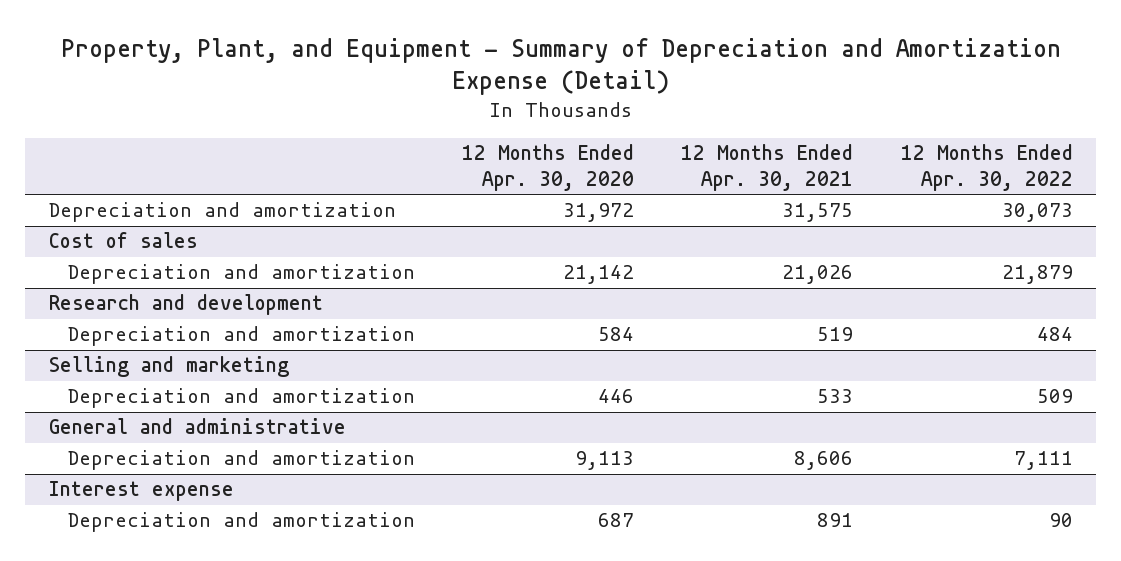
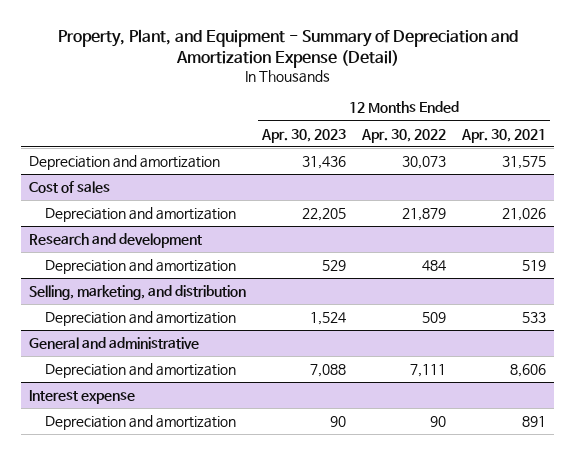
[462,144,635,192] 12 Months Ended Apr. 30, 2020 -> none
none -> [261,128,347,143] Apr. 30, 2023
[48,356,289,378] Selling and marketing -> [29,284,247,300] Selling, marketing, and distribution

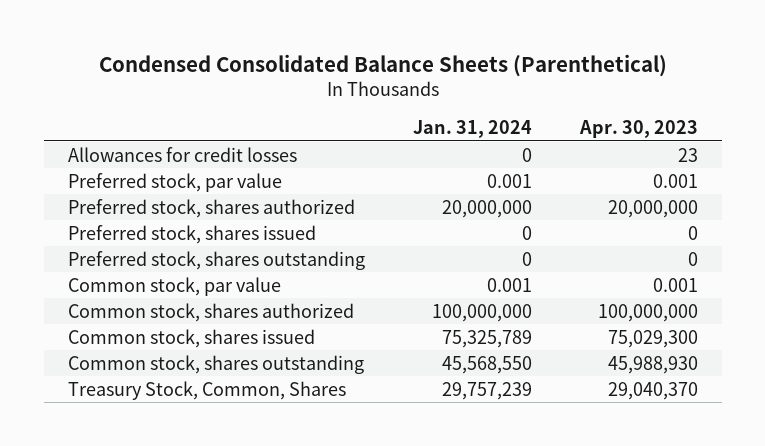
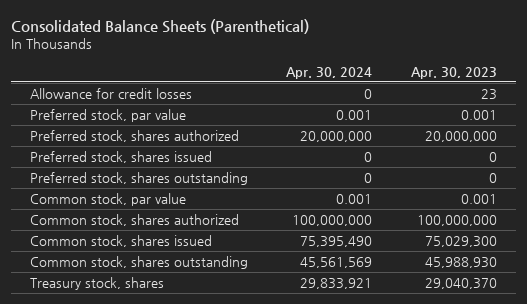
[98,53,667,77] Condensed Consolidated Balance Sheets (Parenthetical) -> [11,18,310,34] Consolidated Balance Sheets (Parenthetical)
[412,119,532,138] Jan. 31, 2024 -> none
none -> [286,66,373,79] Apr. 30, 2024
[67,146,297,162] Allowances for credit losses -> [30,87,193,99] Allowance for credit losses
[67,380,346,400] Treasury Stock, Common, Shares -> [30,276,165,290] Treasury stock, shares

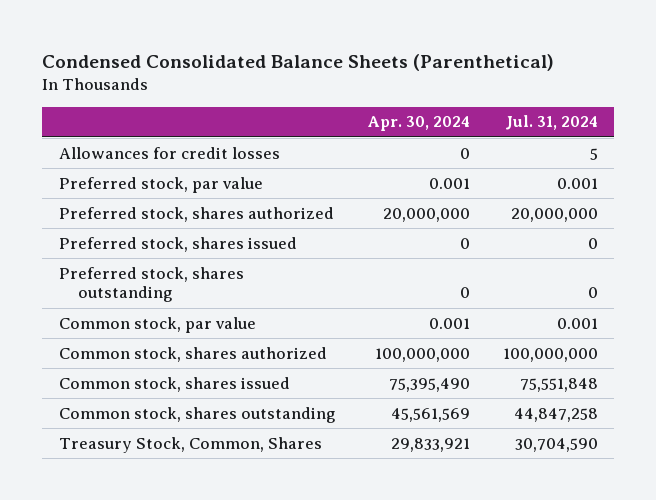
[11,18,310,34] Consolidated Balance Sheets (Parenthetical) -> [42,53,555,71] Condensed Consolidated Balance Sheets (Parenthetical)
[410,66,497,79] Apr. 30, 2023 -> none
none -> [504,115,598,131] Jul. 31, 2024
[30,87,193,99] Allowance for credit losses -> [58,146,280,159] Allowances for credit losses
[30,276,165,290] Treasury stock, shares -> [58,436,322,453] Treasury Stock, Common, Shares

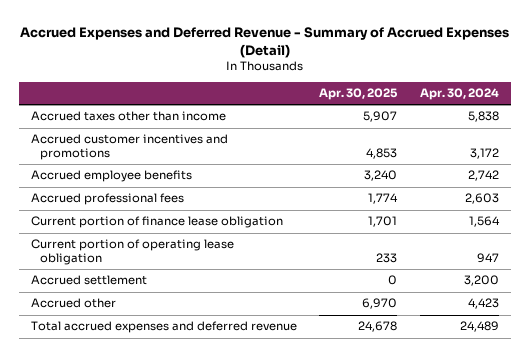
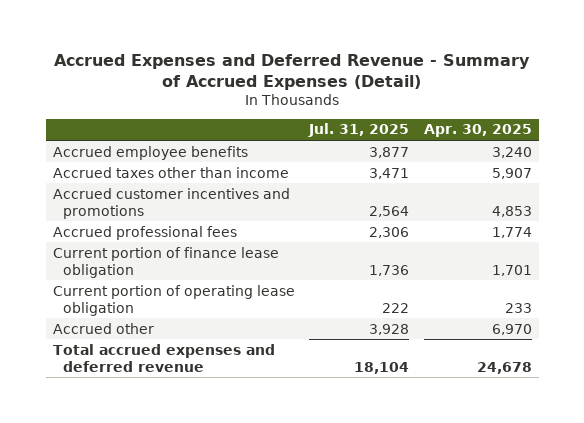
[420,88,500,101] Apr. 30, 2024 -> none
none -> [308,123,410,138] Jul. 31, 2025
[30,170,192,183] Accrued employee benefits -> [52,145,248,160] Accrued employee benefits
[30,275,147,286] Accrued settlement -> none

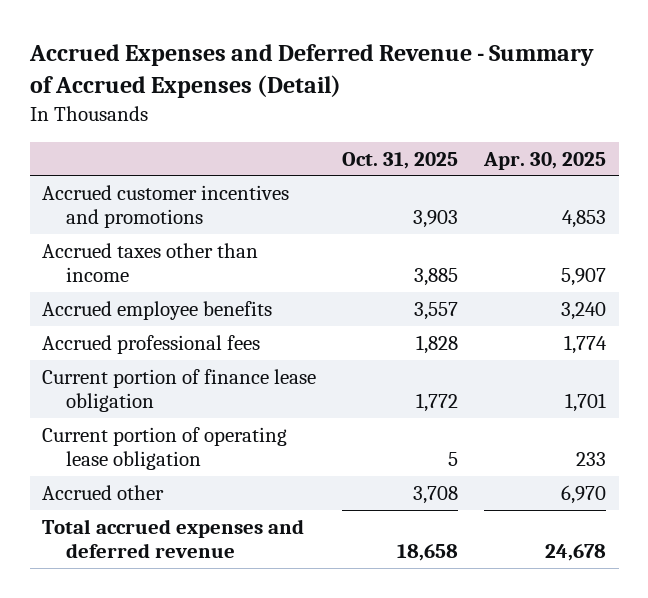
[308,123,410,138] Jul. 31, 2025 -> none
none -> [342,151,459,169] Oct. 31, 2025
[52,166,289,178] Accrued taxes other than income -> [42,242,259,283] Accrued taxes other than income
[52,145,248,160] Accrued employee benefits -> [42,300,273,320] Accrued employee benefits

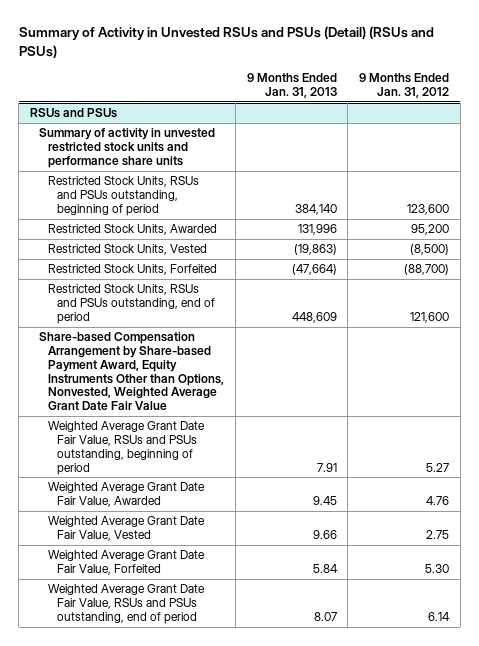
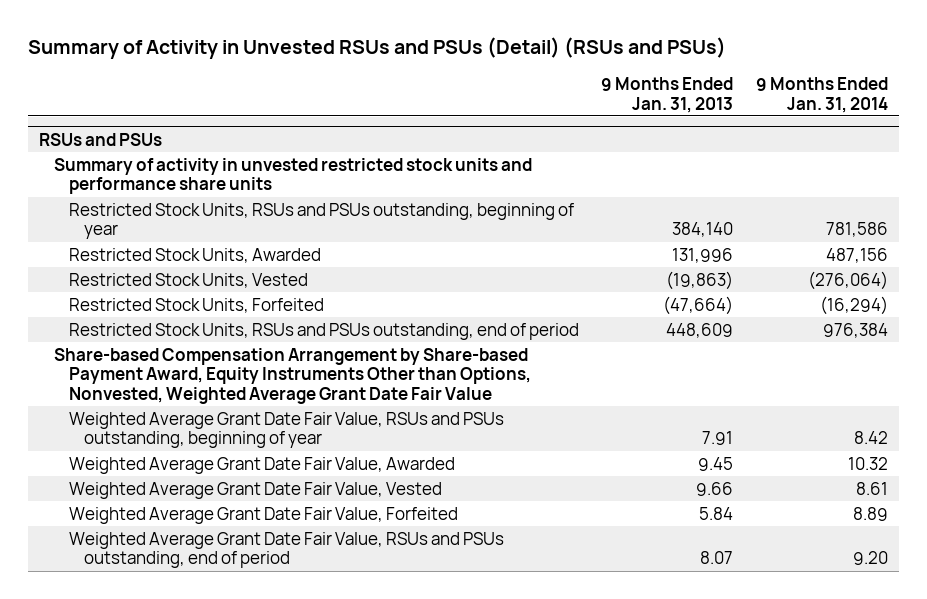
[359,73,450,98] 9 Months Ended Jan. 31, 2012 -> none
none -> [755,76,888,113] 9 Months Ended Jan. 31, 2014
[48,176,200,216] Restricted Stock Units, RSUs and PSUs outstanding, beginning of period -> [69,202,575,240] Restricted Stock Units, RSUs and PSUs outstanding, beginning of year
[48,421,206,475] Weighted Average Grant Date Fair Value, RSUs and PSUs outstanding, beginning of period -> [69,411,505,449] Weighted Average Grant Date Fair Value, RSUs and PSUs outstanding, beginning of year

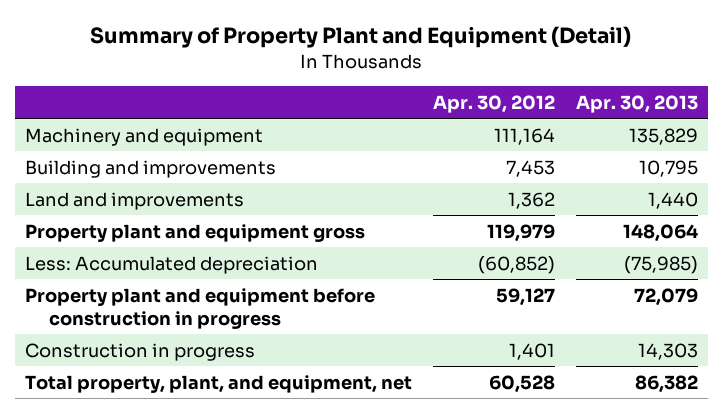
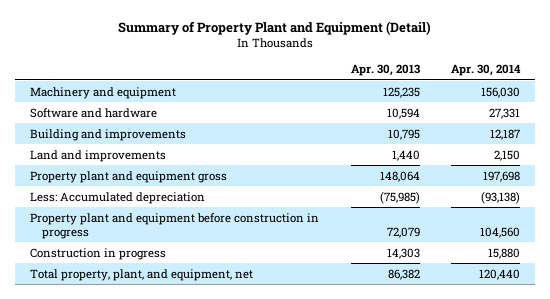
[432,94,555,113] Apr. 30, 2012 -> none
none -> [450,64,521,77] Apr. 30, 2014
[628,127,698,145] 135,829 -> [382,86,420,98] 125,235
none -> [30,107,158,118] Software and hardware

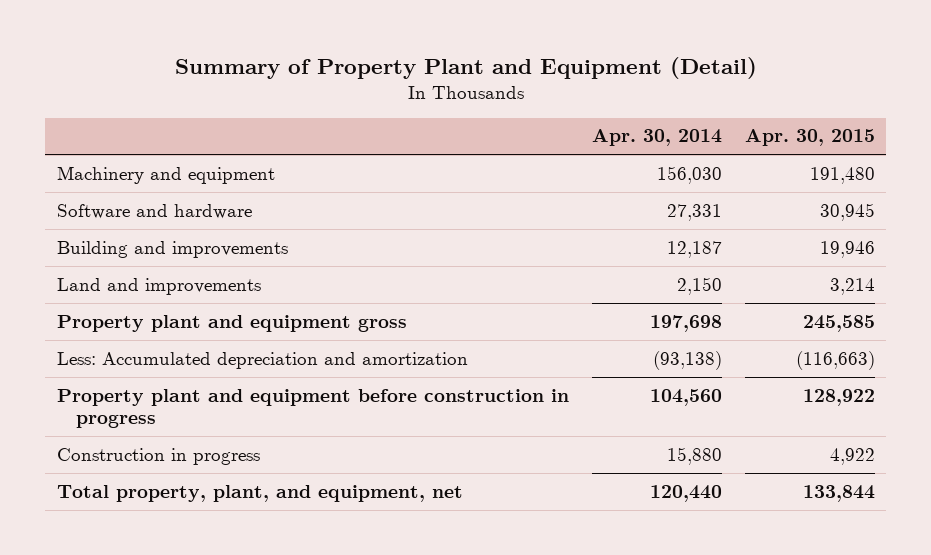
[350,64,420,77] Apr. 30, 2013 -> none
none -> [744,129,875,147] Apr. 30, 2015
[30,191,206,204] Less: Accumulated depreciation -> [56,351,468,369] Less: Accumulated depreciation and amortization

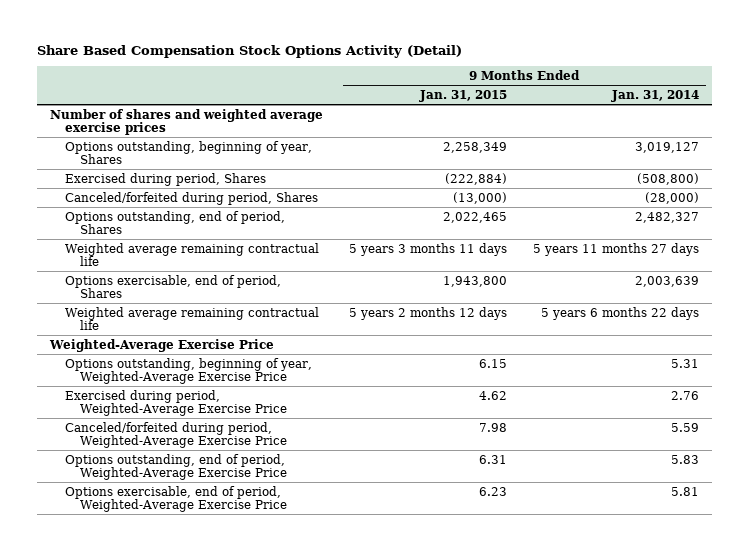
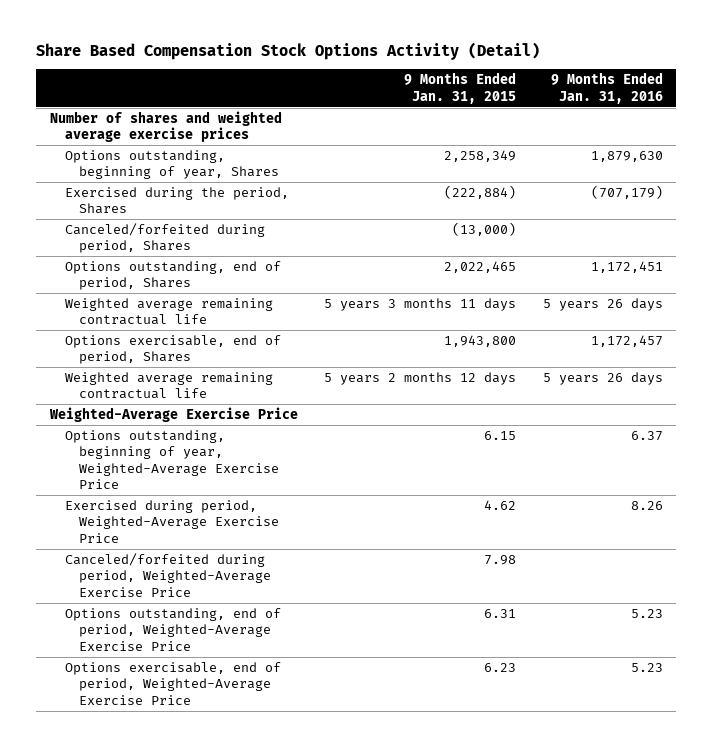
[611,89,700,102] Jan. 31, 2014 -> none
none -> [551,72,664,104] 9 Months Ended Jan. 31, 2016
[65,172,267,186] Exercised during period, Shares -> [64,186,289,215] Exercised during the period, Shares

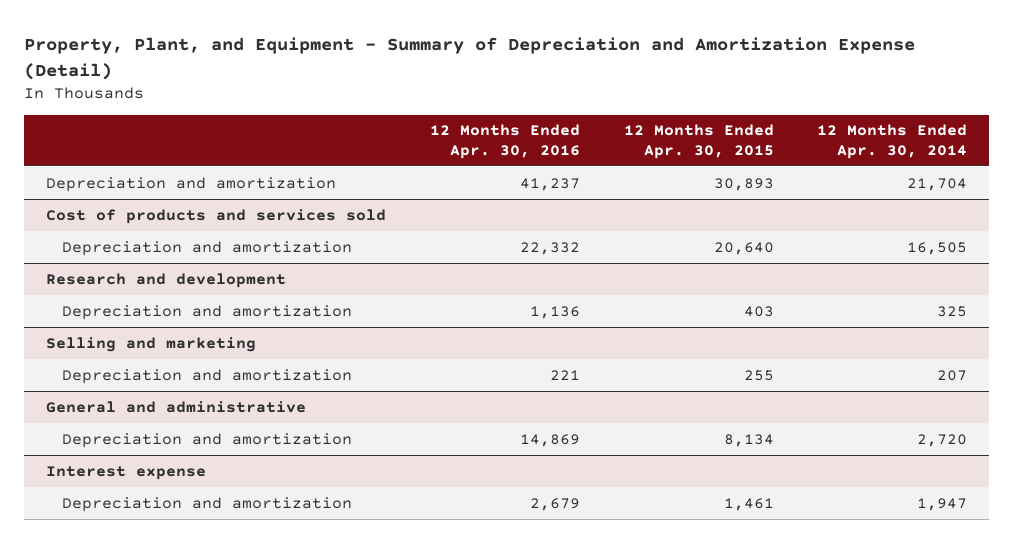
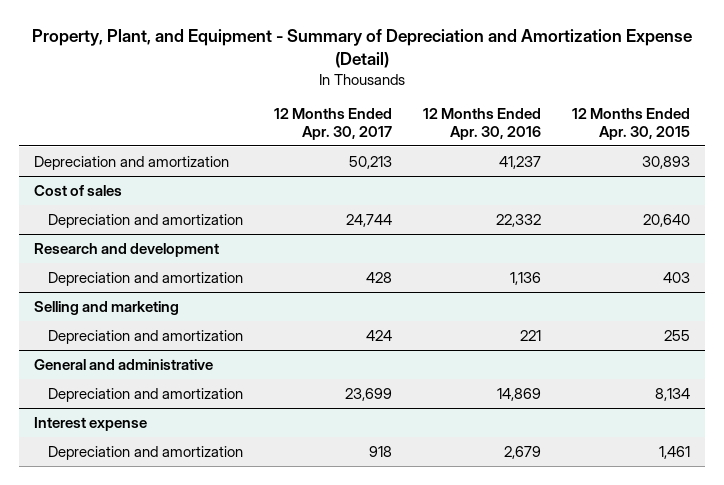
[817,124,968,159] 12 Months Ended Apr. 30, 2014 -> none
none -> [274,108,393,140] 12 Months Ended Apr. 30, 2017
[46,208,387,224] Cost of products and services sold -> [34,184,123,196] Cost of sales

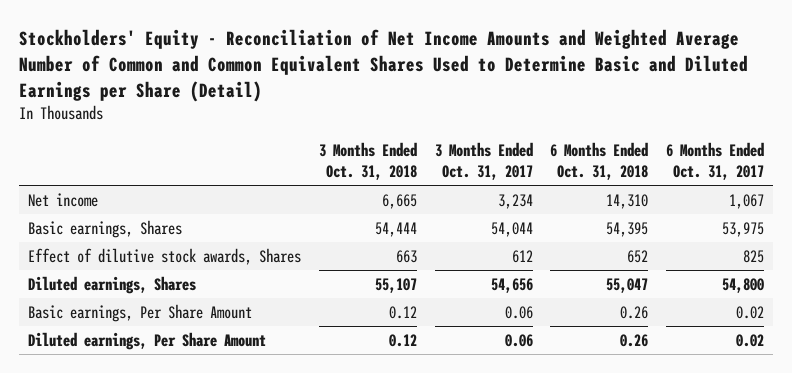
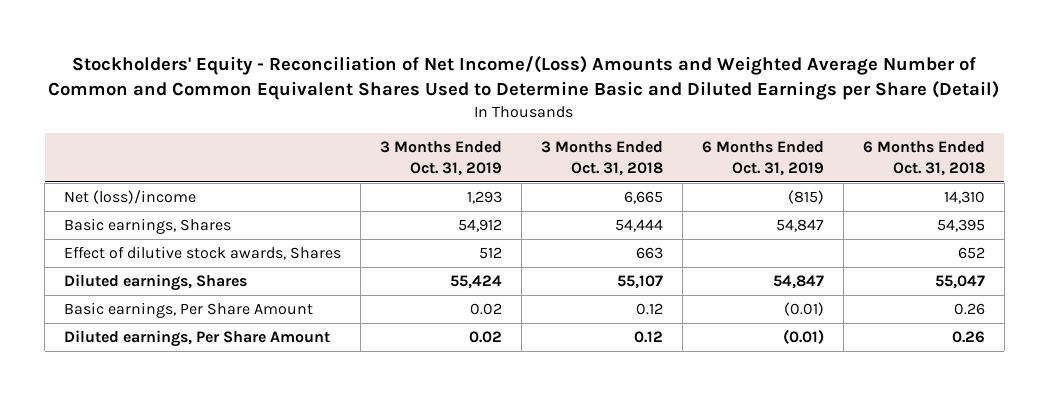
[19,28,749,102] Stockholders' Equity - Reconciliation of Net Income Amounts and Weighted Average Number of Common and Common Equivalent Shares Used to Determine Basic and Diluted Earnings per Share (Detail) -> [48,55,1000,100] Stockholders' Equity - Reconciliation of Net Income/(Loss) Amounts and Weighted Average Number of Common and Common Equivalent Shares Used to Determine Basic and Diluted Earnings per Share (Detail)
[434,141,533,181] 3 Months Ended Oct. 31, 2017 -> none
[666,141,765,181] 6 Months Ended Oct. 31, 2017 -> none
none -> [380,140,503,176] 3 Months Ended Oct. 31, 2019
none -> [701,140,824,176] 6 Months Ended Oct. 31, 2019
[27,192,98,207] Net income -> [64,189,197,204] Net (loss)/income

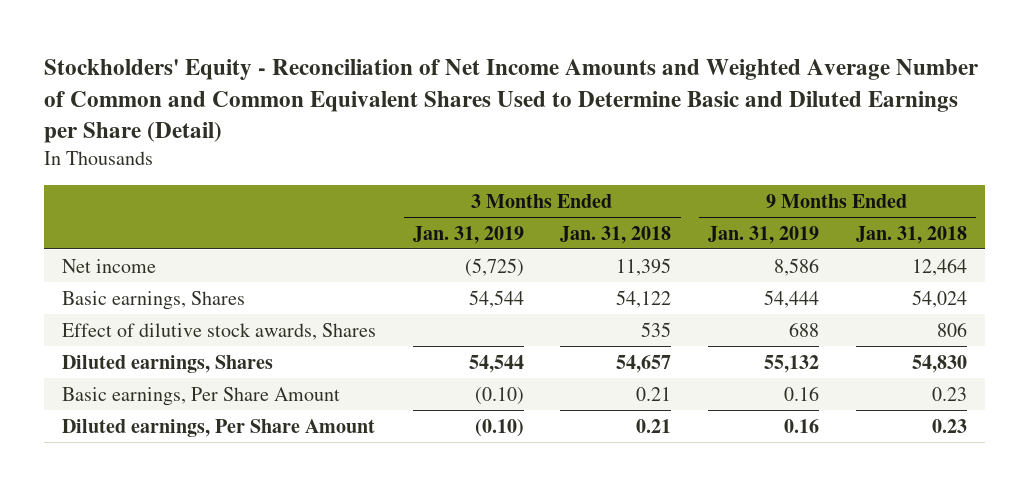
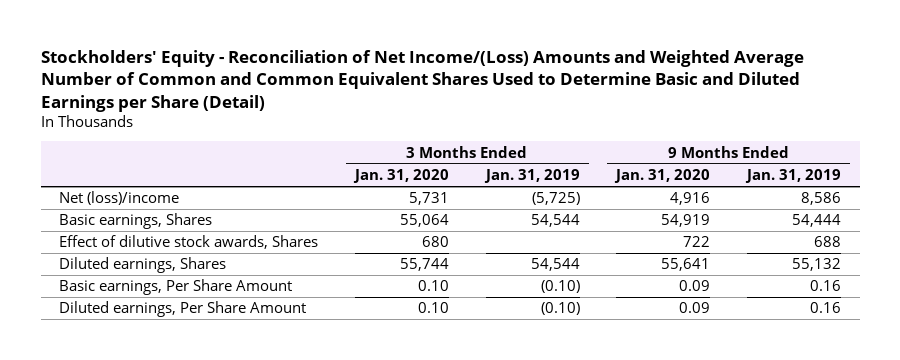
[44,59,979,143] Stockholders' Equity - Reconciliation of Net Income Amounts and Weighted Average Number of Common and Common Equivalent Shares Used to Determine Basic and Diluted Earnings per Share (Detail) -> [40,50,804,112] Stockholders' Equity - Reconciliation of Net Income/(Loss) Amounts and Weighted Average Number of Common and Common Equivalent Shares Used to Determine Basic and Diluted Earnings per Share (Detail)
[560,225,672,244] Jan. 31, 2018 -> none
[855,225,967,244] Jan. 31, 2018 -> none
none -> [352,169,449,184] Jan. 31, 2020
none -> [614,169,711,184] Jan. 31, 2020
[62,258,157,273] Net income -> [59,191,180,206] Net (loss)/income

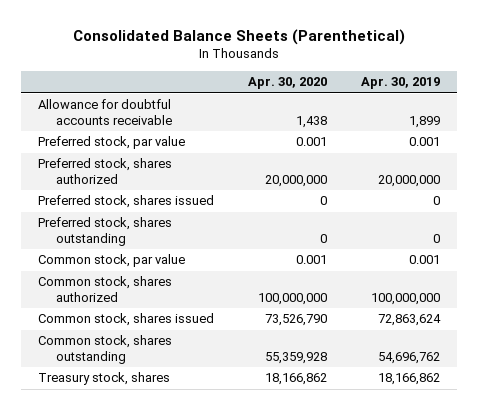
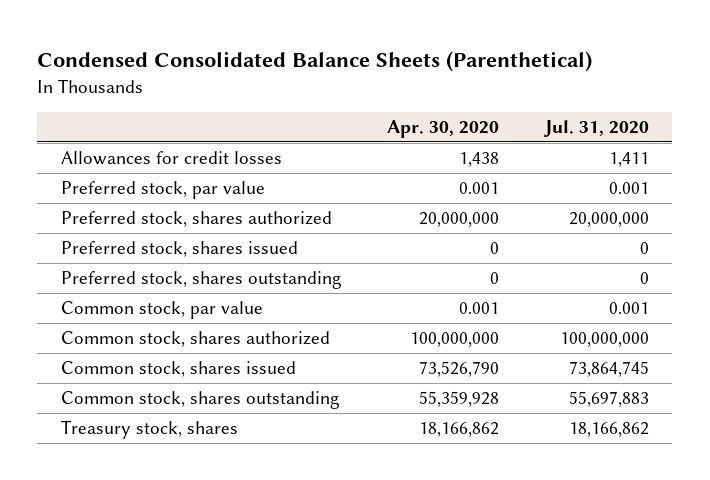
[72,28,405,45] Consolidated Balance Sheets (Parenthetical) -> [37,51,593,73] Condensed Consolidated Balance Sheets (Parenthetical)
[361,77,441,90] Apr. 30, 2019 -> none
none -> [544,120,650,138] Jul. 31, 2020
[37,99,172,125] Allowance for doubtful accounts receivable -> [60,151,282,166] Allowances for credit losses

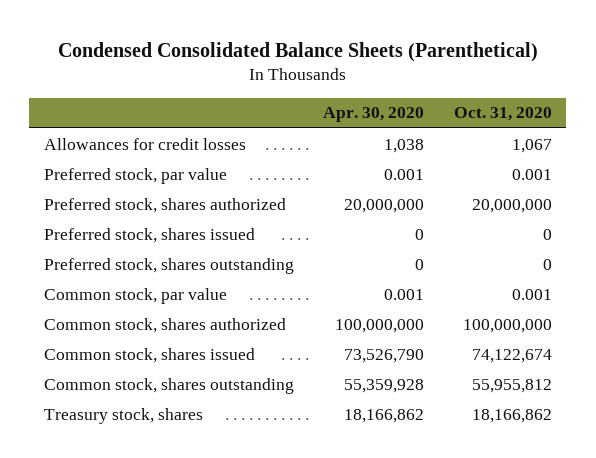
[544,120,650,138] Jul. 31, 2020 -> none
none -> [453,107,552,122] Oct. 31, 2020
[458,152,499,168] 1,438 -> [384,138,425,153] 1,038

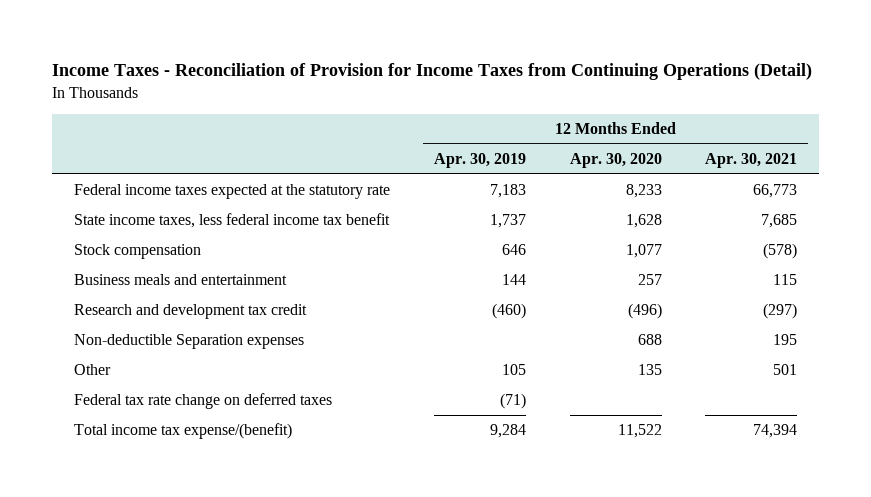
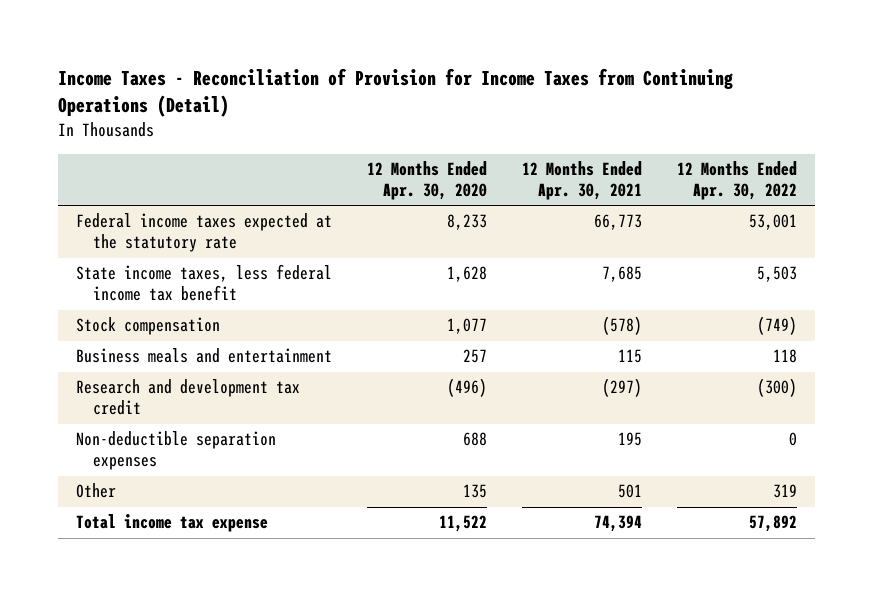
[433,152,526,168] Apr. 30, 2019 -> none
none -> [677,161,798,200] 12 Months Ended Apr. 30, 2022
[73,334,304,350] Non-deductible Separation expenses -> [75,431,276,471] Non-deductible separation expenses
[73,393,332,410] Federal tax rate change on deferred taxes -> none
[73,423,292,440] Total income tax expense/(benefit) -> [75,514,268,533] Total income tax expense

